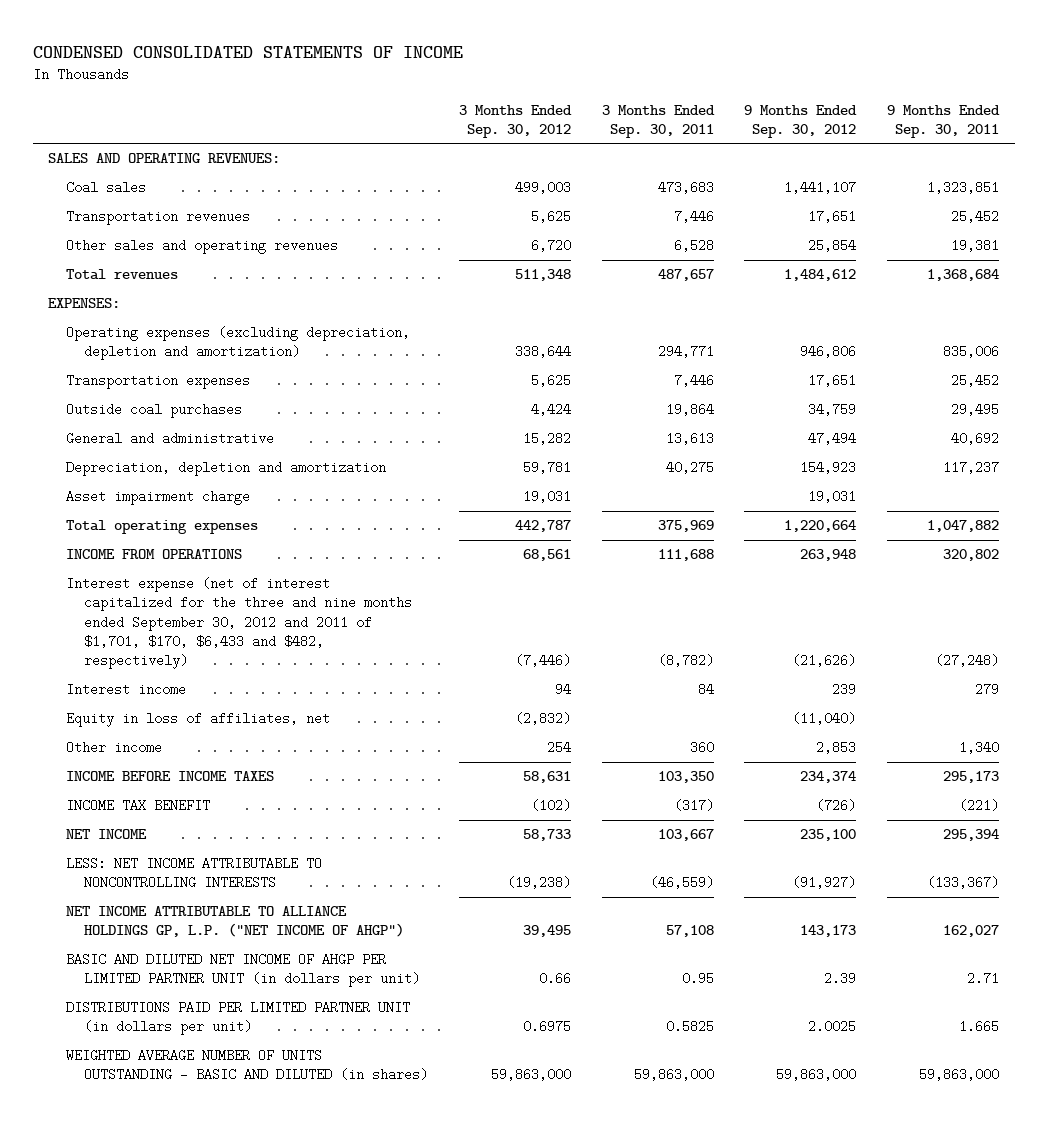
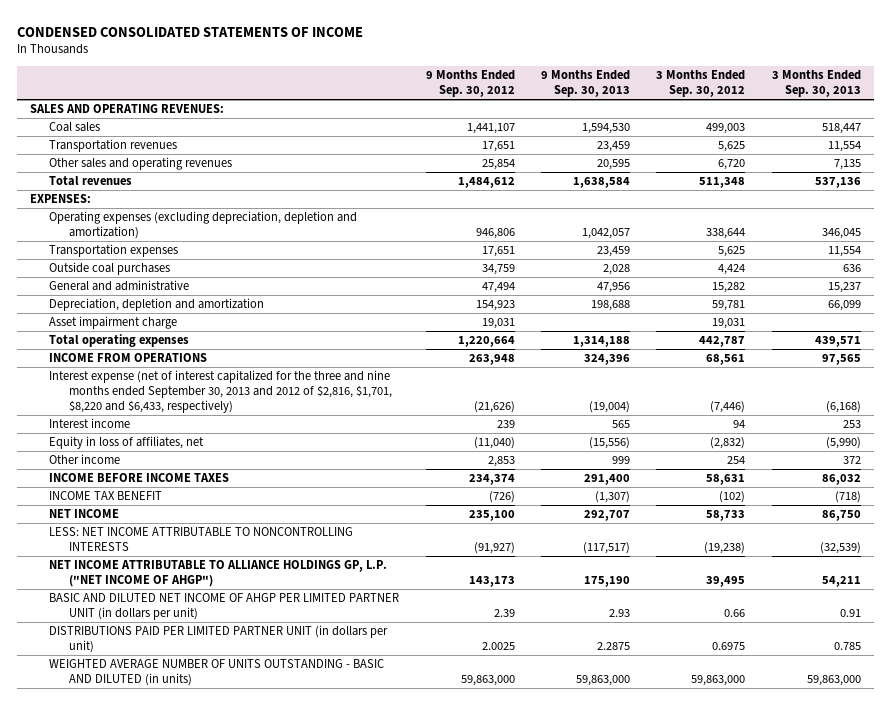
[601,104,715,138] 3 Months Ended Sep. 30, 2011 -> none
[887,104,1001,138] 9 Months Ended Sep. 30, 2011 -> none
none -> [541,70,631,98] 9 Months Ended Sep. 30, 2013
none -> [771,70,861,98] 3 Months Ended Sep. 30, 2013
[66,577,412,669] Interest expense (net of interest capitalized for the three and nine months ended September 30, 2012 and 2011 of $1,701, $170, $6,433 and $482, respectively) -> [49,370,392,414] Interest expense (net of interest capitalized for the three and nine months ended September 30, 2013 and 2012 of $2,816, $1,701, $8,220 and $6,433, respectively)
[66,1049,428,1082] WEIGHTED AVERAGE NUMBER OF UNITS OUTSTANDING - BASIC AND DILUTED (in shares) -> [49,659,385,687] WEIGHTED AVERAGE NUMBER OF UNITS OUTSTANDING - BASIC AND DILUTED (in units)

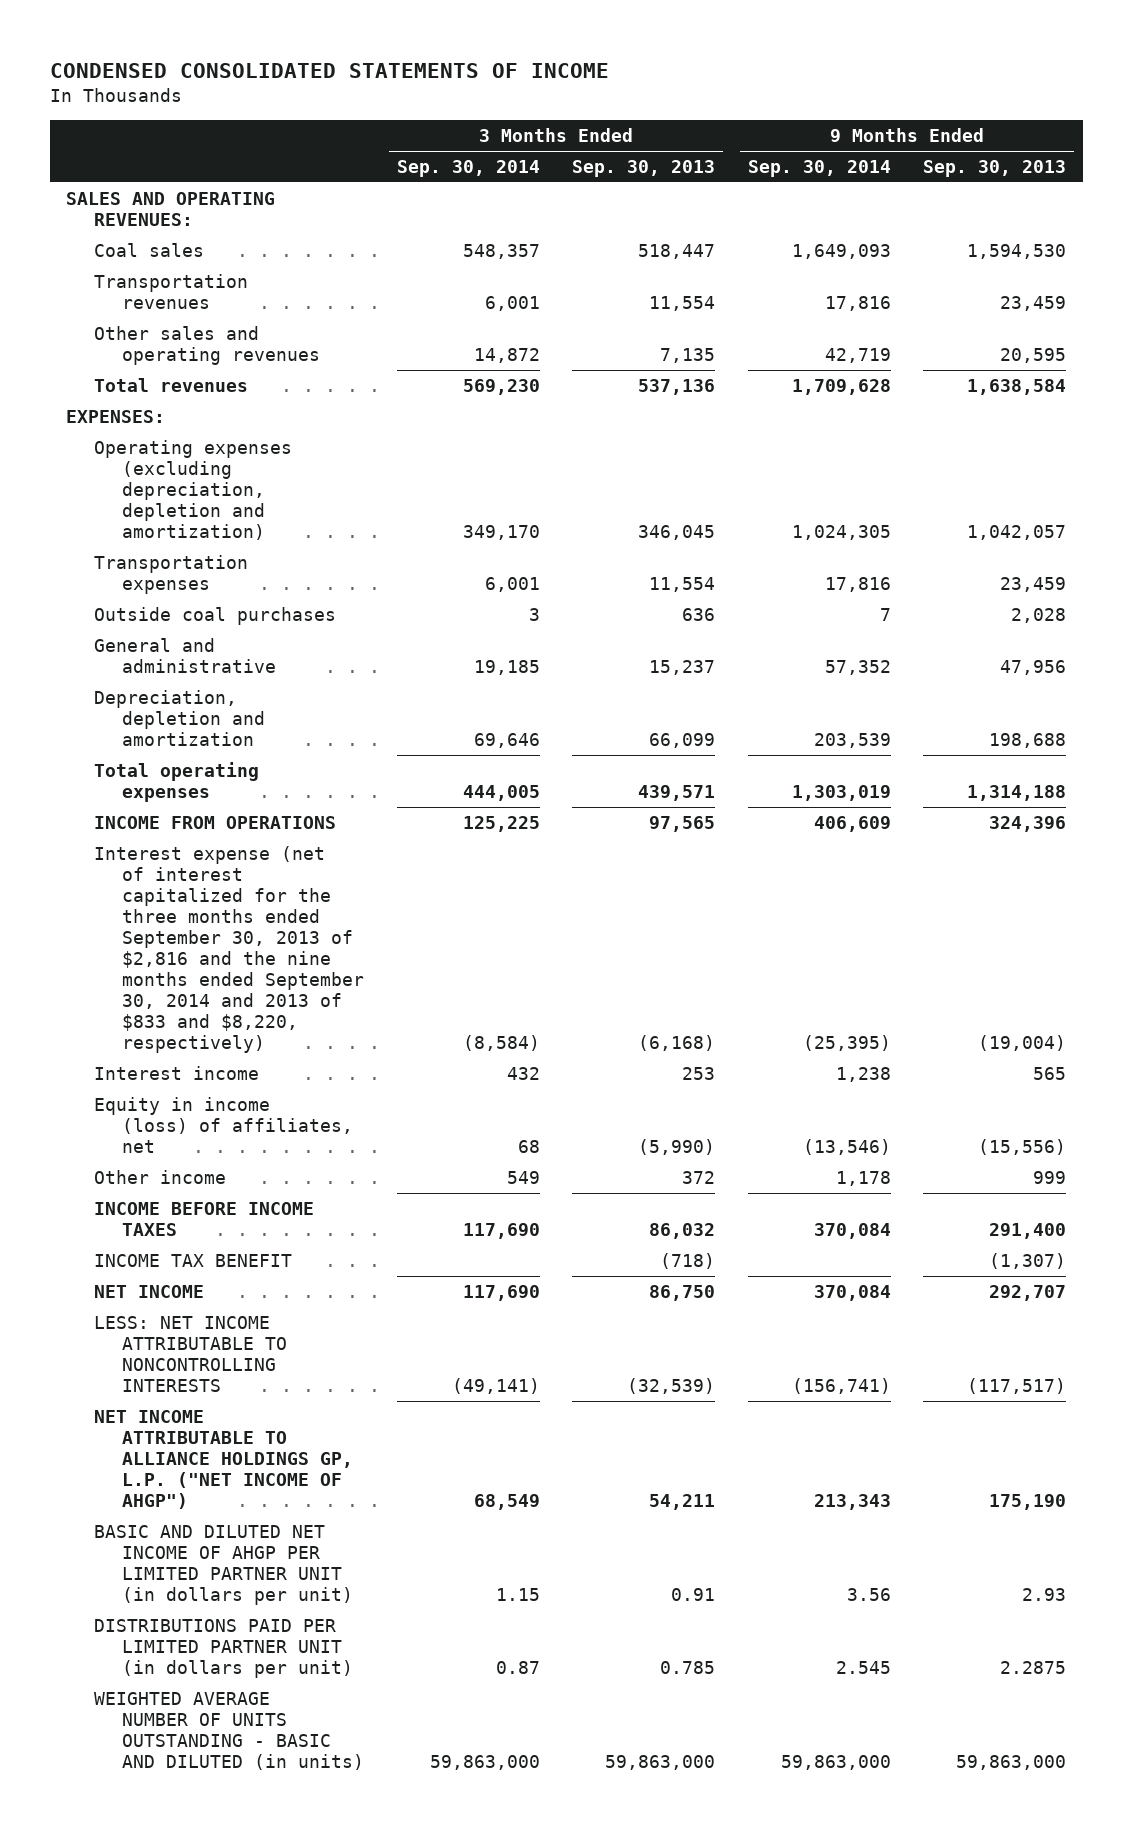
[425,70,515,98] 9 Months Ended Sep. 30, 2012 -> none
[656,70,746,98] 3 Months Ended Sep. 30, 2012 -> none
none -> [396,160,540,178] Sep. 30, 2014
none -> [747,160,891,178] Sep. 30, 2014
[49,316,178,330] Asset impairment charge -> none
[49,370,392,414] Interest expense (net of interest capitalized for the three and nine months ended September 30, 2013 and 2012 of $2,816, $1,701, $8,220 and $6,433, respectively) -> [94,845,365,1054] Interest expense (net of interest capitalized for the three months ended September 30, 2013 of $2,816 and the nine months ended September 30, 2014 and 2013 of $833 and $8,220, respectively)
[49,436,205,450] Equity in loss of affiliates, net -> [94,1096,354,1154] Equity in income (loss) of affiliates, net

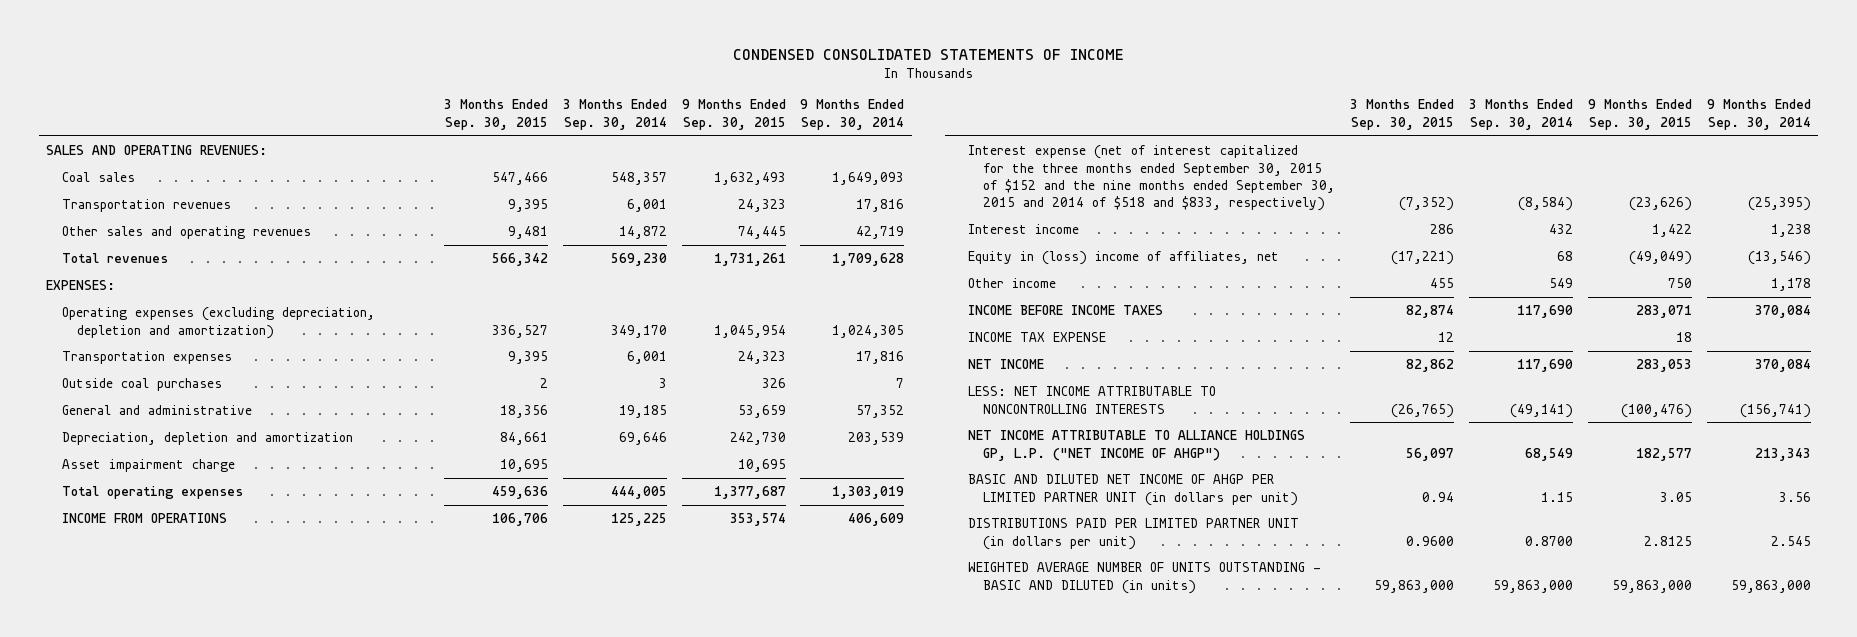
[572,160,716,178] Sep. 30, 2013 -> none
[923,160,1067,178] Sep. 30, 2013 -> none
none -> [443,99,548,130] 3 Months Ended Sep. 30, 2015
none -> [681,99,786,130] 9 Months Ended Sep. 30, 2015
none -> [61,459,235,473] Asset impairment charge
[94,845,365,1054] Interest expense (net of interest capitalized for the three months ended September 30, 2013 of $2,816 and the nine months ended September 30, 2014 and 2013 of $833 and $8,220, respectively) -> [967,145,1336,212] Interest expense (net of interest capitalized for the three months ended September 30, 2015 of $152 and the nine months ended September 30, 2015 and 2014 of $518 and $833, respectively)
[94,1096,354,1154] Equity in income (loss) of affiliates, net -> [967,251,1279,266] Equity in (loss) income of affiliates, net
[94,1253,293,1267] INCOME TAX BENEFIT -> [967,332,1106,343] INCOME TAX EXPENSE
[495,1661,540,1675] 0.87 -> [1524,535,1573,546] 0.8700

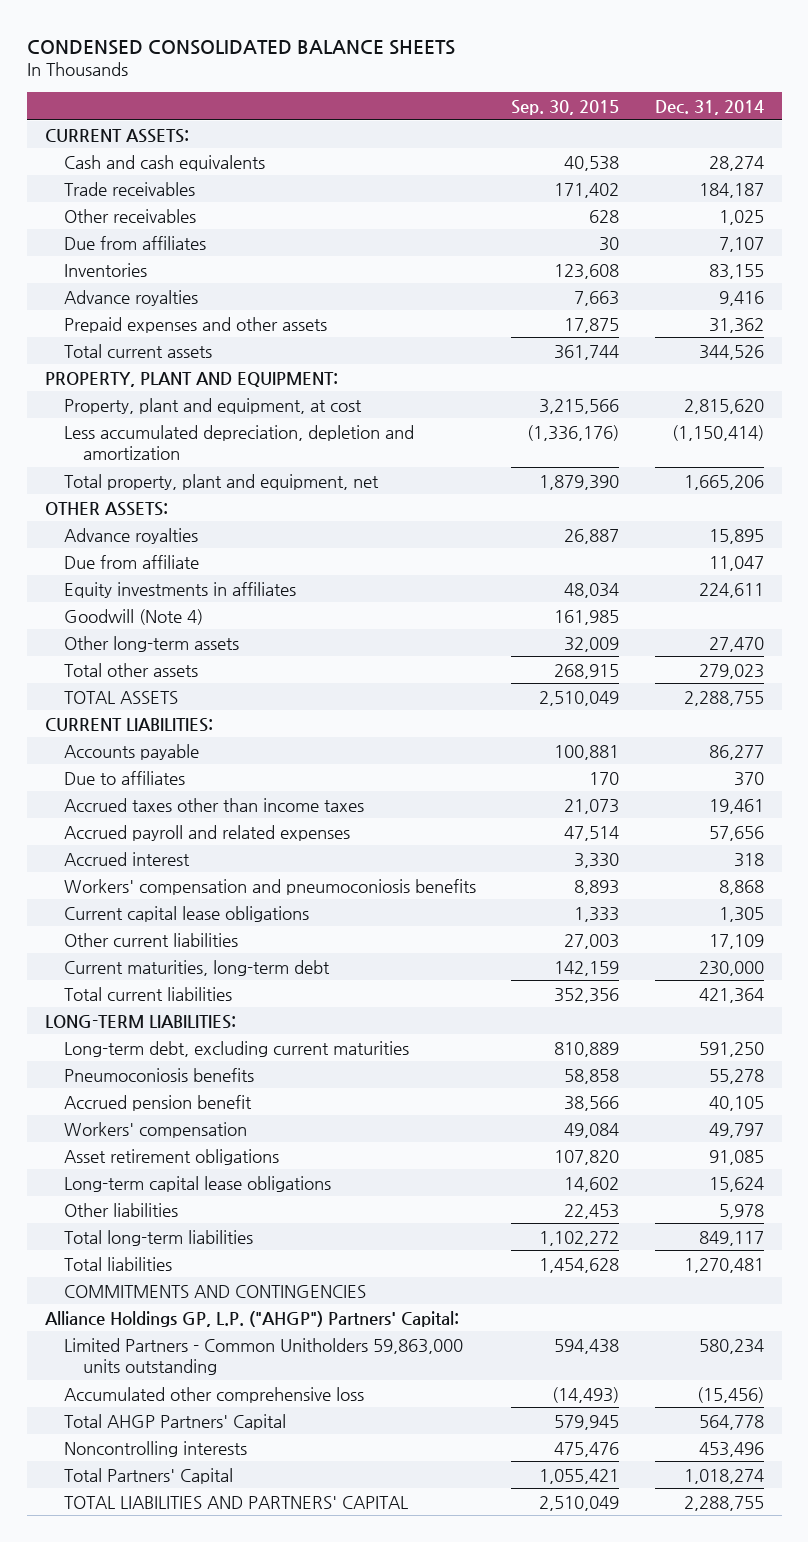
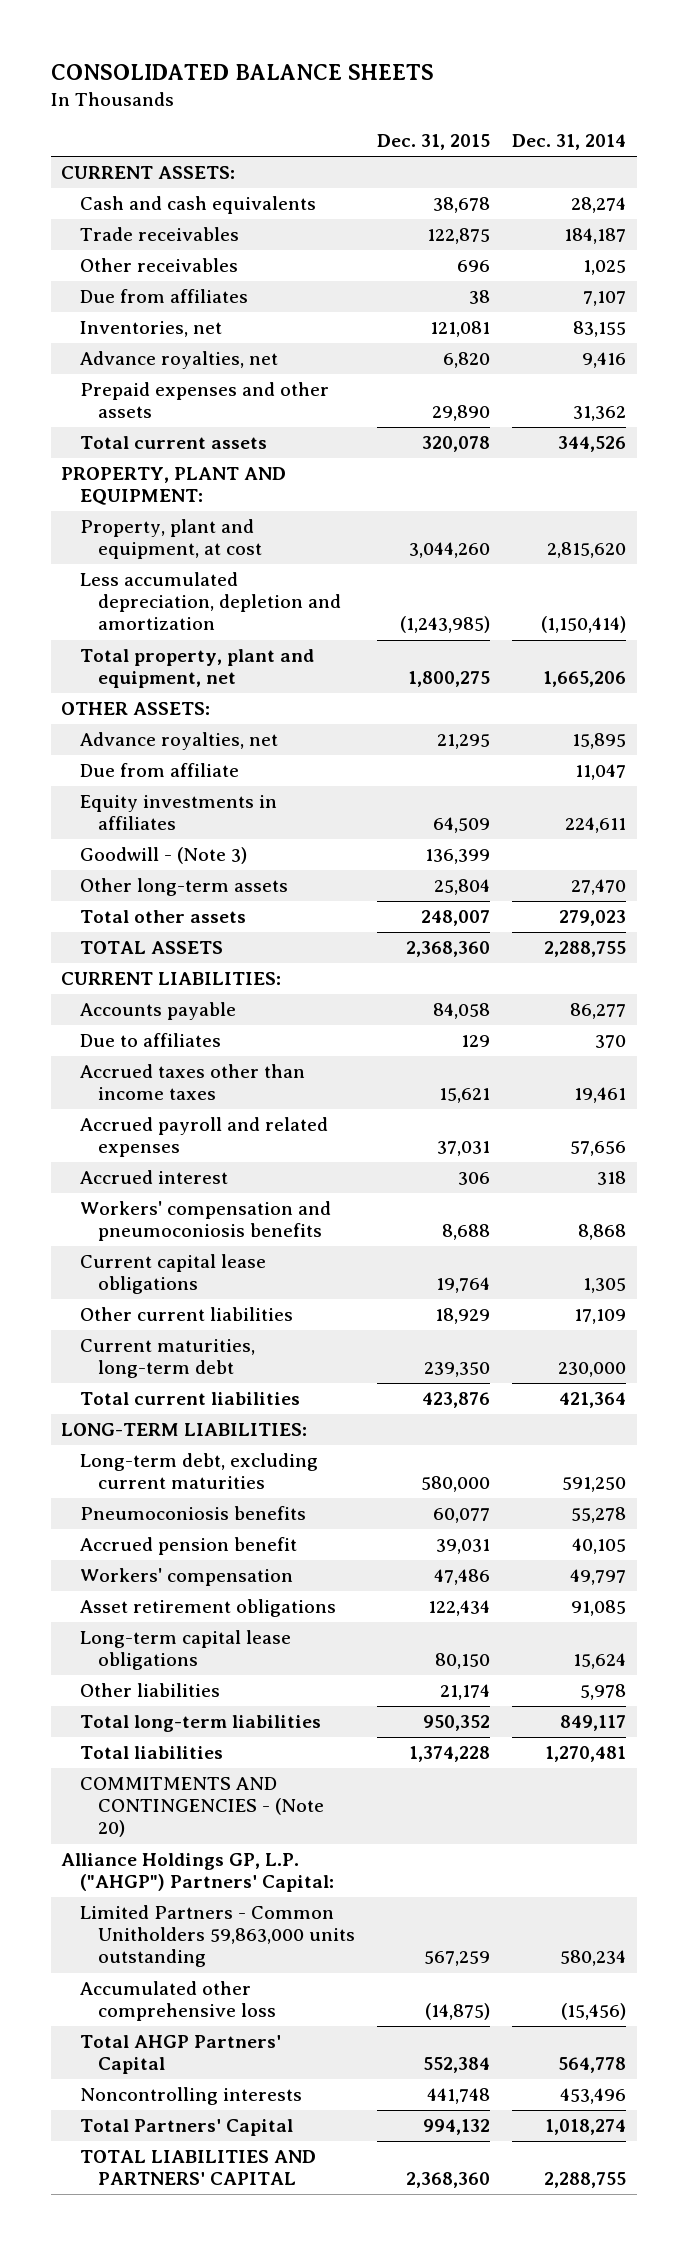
[26,39,455,55] CONDENSED CONSOLIDATED BALANCE SHEETS -> [50,64,434,81] CONSOLIDATED BALANCE SHEETS
[511,99,620,115] Sep. 30, 2015 -> none
none -> [376,134,490,151] Dec. 31, 2015
[64,262,148,277] Inventories -> [79,321,222,338] Inventories, net
[64,289,199,306] Advance royalties -> [79,351,278,370] Advance royalties, net
[64,527,199,544] Advance royalties -> [79,732,278,751] Advance royalties, net
[64,608,204,625] Goodwill (Note 4) -> [79,847,247,865] Goodwill - (Note 3)
[64,1284,367,1298] COMMITMENTS AND CONTINGENCIES -> [79,1777,325,1838] COMMITMENTS AND CONTINGENCIES - (Note 20)

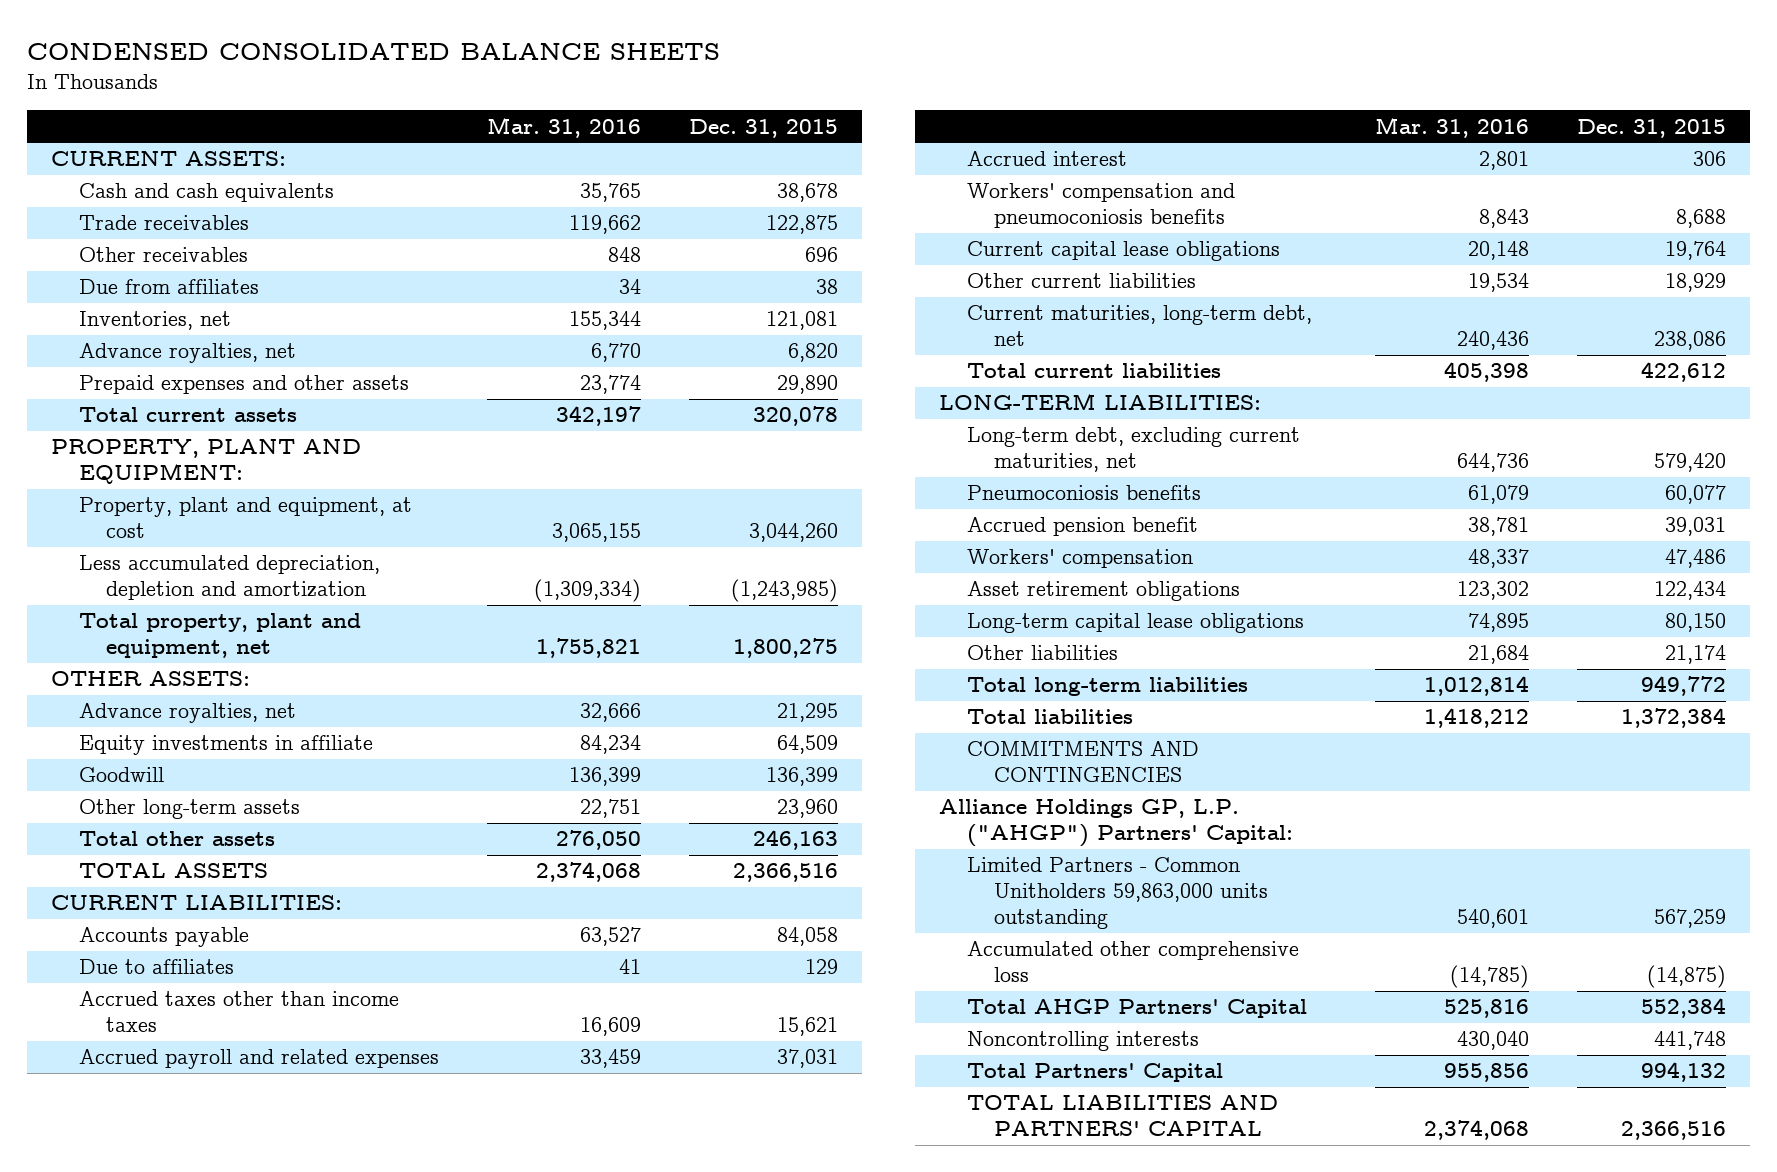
[50,64,434,81] CONSOLIDATED BALANCE SHEETS -> [27,43,721,61] CONDENSED CONSOLIDATED BALANCE SHEETS
[511,134,626,151] Dec. 31, 2014 -> none
none -> [486,116,641,138] Mar. 31, 2016
[79,763,239,778] Due from affiliate -> none
[79,795,277,831] Equity investments in affiliates -> [78,735,373,756] Equity investments in affiliate
[79,847,247,865] Goodwill - (Note 3) -> [78,767,164,783] Goodwill
[433,879,490,896] 25,804 -> [776,799,838,819] 23,960
[420,910,490,927] 248,007 -> [752,830,838,851] 246,163
[405,941,490,958] 2,368,360 -> [732,863,838,883] 2,366,516
[79,1339,255,1379] Current maturities, long-term debt -> [966,305,1312,347] Current maturities, long-term debt, net
[423,1362,490,1378] 239,350 -> [1653,331,1726,351] 238,086
[421,1392,490,1409] 423,876 -> [1640,362,1726,383] 422,612
[79,1453,318,1490] Long-term debt, excluding current maturities -> [966,427,1300,473] Long-term debt, excluding current maturities, net
[420,1476,490,1493] 580,000 -> [1653,453,1726,473] 579,420
[422,1715,490,1732] 950,352 -> [1640,676,1726,697] 949,772
[408,1746,490,1763] 1,374,228 -> [1620,708,1726,729] 1,372,384
[79,1777,325,1838] COMMITMENTS AND CONTINGENCIES - (Note 20) -> [966,741,1199,783] COMMITMENTS AND CONTINGENCIES
[405,2172,490,2189] 2,368,360 -> [1620,1121,1726,1141] 2,366,516

